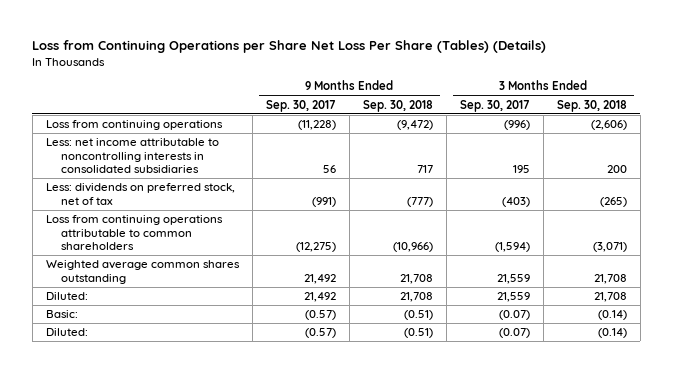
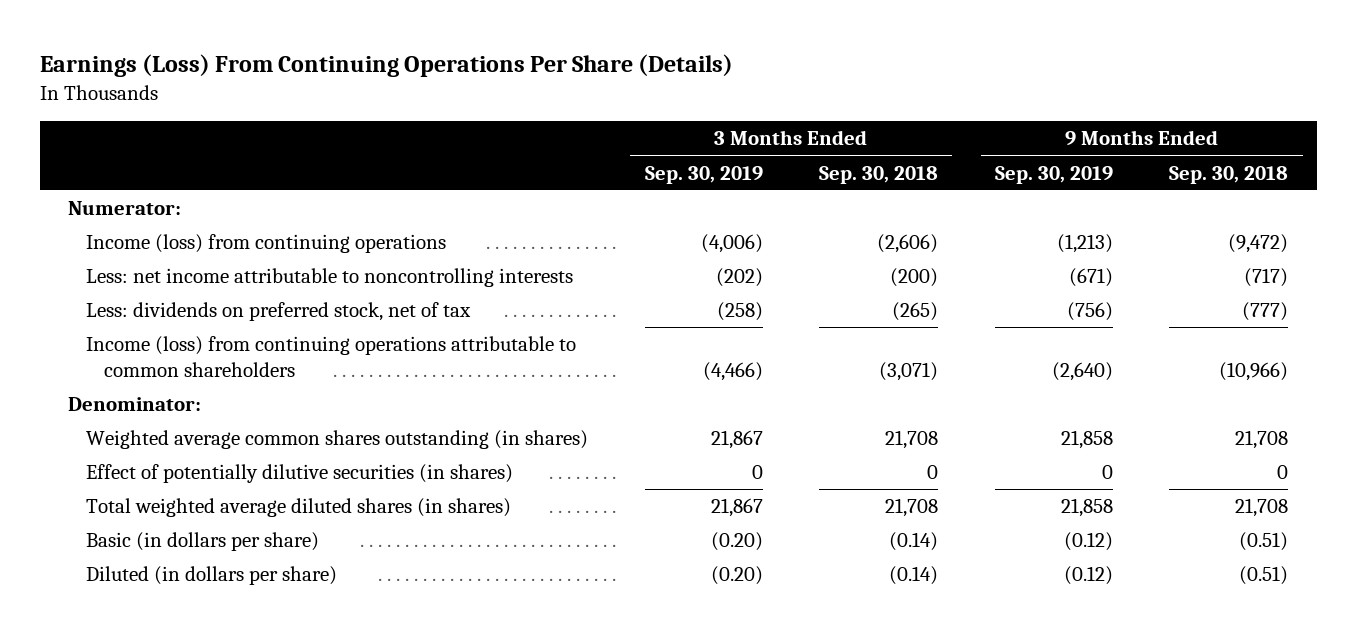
[32,40,547,54] Loss from Continuing Operations per Share Net Loss Per Share (Tables) (Details) -> [39,54,733,78] Earnings (Loss) From Continuing Operations Per Share (Details)
[265,99,336,112] Sep. 30, 2017 -> none
[459,99,530,112] Sep. 30, 2017 -> none
none -> [644,165,763,184] Sep. 30, 2019
none -> [994,165,1113,184] Sep. 30, 2019
none -> [67,201,181,216] Numerator:
[45,120,223,131] Loss from continuing operations -> [86,234,447,254] Income (loss) from continuing operations
[45,138,219,173] Less: net income attributable to noncontrolling interests in consolidated subsidiaries -> [86,268,574,288] Less: net income attributable to noncontrolling interests
[416,164,433,173] 717 -> [1244,268,1289,288] (717)
[606,164,627,173] 200 -> [890,268,939,288] (200)
[45,215,223,250] Loss from continuing operations attributable to common shareholders -> [86,336,577,377] Income (loss) from continuing operations attributable to common shareholders
none -> [67,397,201,412] Denominator:
[45,260,240,284] Weighted average common shares outstanding -> [86,430,589,450] Weighted average common shares outstanding (in shares)
none -> [86,464,514,484] Effect of potentially dilutive securities (in shares)
[45,292,88,301] Diluted: -> [86,498,512,518] Total weighted average diluted shares (in shares)
[45,310,78,319] Basic: -> [86,532,320,552] Basic (in dollars per share)
[45,328,88,337] Diluted: -> [86,566,338,586] Diluted (in dollars per share)

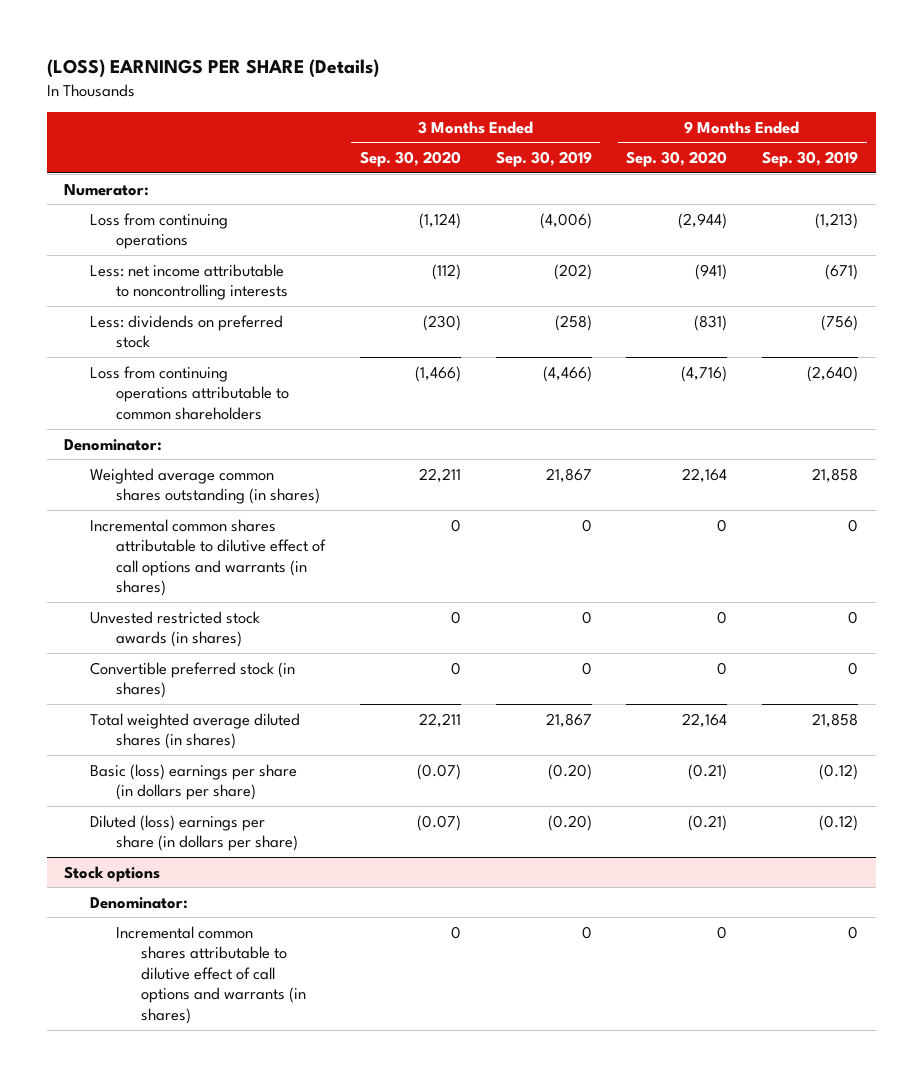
[39,54,733,78] Earnings (Loss) From Continuing Operations Per Share (Details) -> [46,58,379,78] (LOSS) EARNINGS PER SHARE (Details)
[819,165,939,184] Sep. 30, 2018 -> none
[1169,165,1289,184] Sep. 30, 2018 -> none
none -> [359,151,461,168] Sep. 30, 2020
none -> [626,151,728,168] Sep. 30, 2020
[86,234,447,254] Income (loss) from continuing operations -> [90,212,229,250] Loss from continuing operations
[86,302,472,322] Less: dividends on preferred stock, net of tax -> [90,314,284,349] Less: dividends on preferred stock
[86,336,577,377] Income (loss) from continuing operations attributable to common shareholders -> [90,365,289,420] Loss from continuing operations attributable to common shareholders
[86,464,514,484] Effect of potentially dilutive securities (in shares) -> none
none -> [90,518,326,597] Incremental common shares attributable to dilutive effect of call options and warrants (in shares)
none -> [90,610,261,648] Unvested restricted stock awards (in shares)
none -> [90,661,296,699] Convertible preferred stock (in shares)
[86,532,320,552] Basic (in dollars per share) -> [90,763,298,801] Basic (loss) earnings per share (in dollars per share)
[86,566,338,586] Diluted (in dollars per share) -> [90,814,298,852] Diluted (loss) earnings per share (in dollars per share)
none -> [64,865,161,882] Stock options
none -> [90,896,189,909] Denominator:
none -> [115,925,307,1025] Incremental common shares attributable to dilutive effect of call options and warrants (in shares)

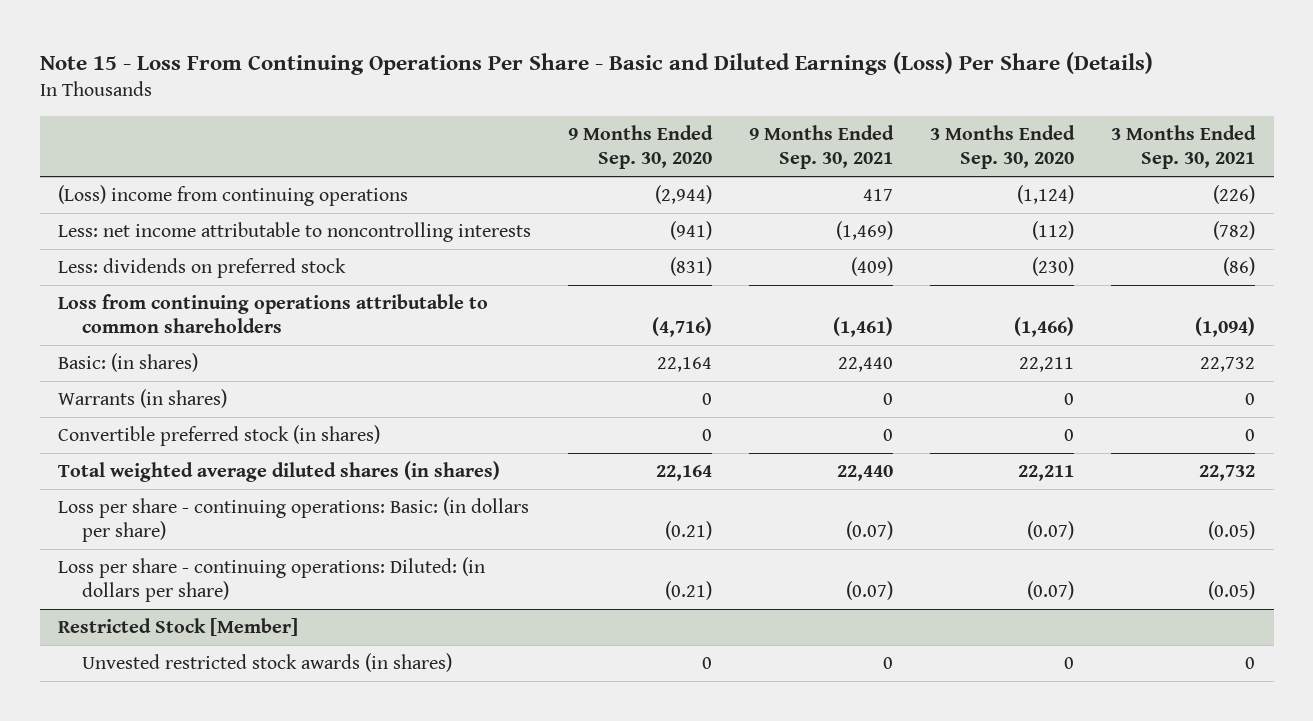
[46,58,379,78] (LOSS) EARNINGS PER SHARE (Details) -> [39,52,1153,76] Note 15 - Loss From Continuing Operations Per Share - Basic and Diluted Earnings (Loss) Per Share (Details)
[495,151,592,168] Sep. 30, 2019 -> none
[762,151,859,168] Sep. 30, 2019 -> none
none -> [749,125,895,170] 9 Months Ended Sep. 30, 2021
none -> [1111,125,1257,170] 3 Months Ended Sep. 30, 2021
[64,183,150,196] Numerator: -> none
[90,212,229,250] Loss from continuing operations -> [58,185,409,207] (Loss) income from continuing operations
[64,438,163,451] Denominator: -> none
[90,610,261,648] Unvested restricted stock awards (in shares) -> none
[90,467,320,505] Weighted average common shares outstanding (in shares) -> [58,353,199,373] Basic: (in shares)
[90,518,326,597] Incremental common shares attributable to dilutive effect of call options and warrants (in shares) -> [58,389,228,409] Warrants (in shares)
[64,865,161,882] Stock options -> none
[90,896,189,909] Denominator: -> none
[115,925,307,1025] Incremental common shares attributable to dilutive effect of call options and warrants (in shares) -> none
[90,763,298,801] Basic (loss) earnings per share (in dollars per share) -> [58,497,530,543] Loss per share - continuing operations: Basic: (in dollars per share)
[90,814,298,852] Diluted (loss) earnings per share (in dollars per share) -> [58,557,486,603] Loss per share - continuing operations: Diluted: (in dollars per share)
none -> [58,618,299,637] Restricted Stock [Member]
none -> [82,653,453,673] Unvested restricted stock awards (in shares)

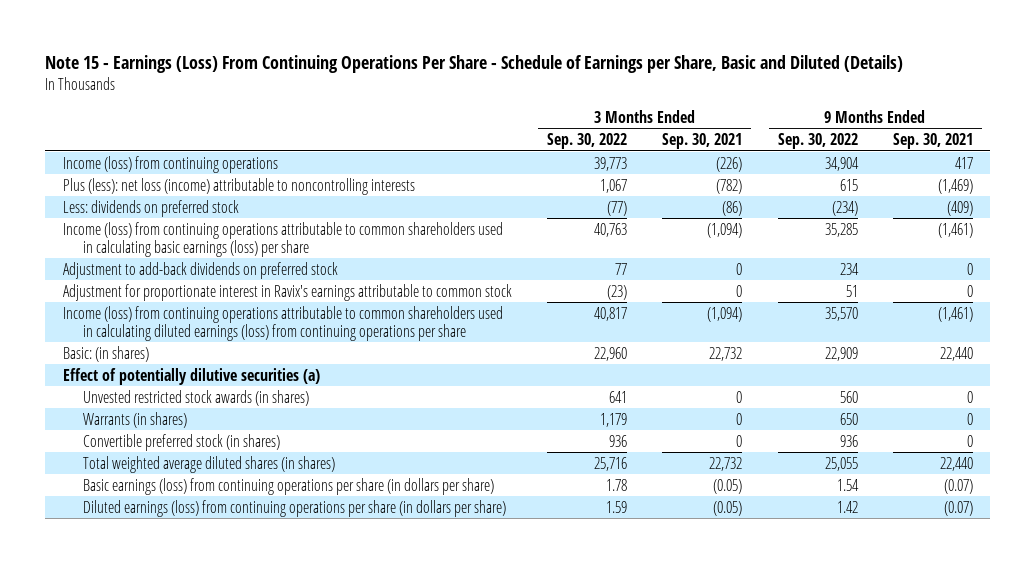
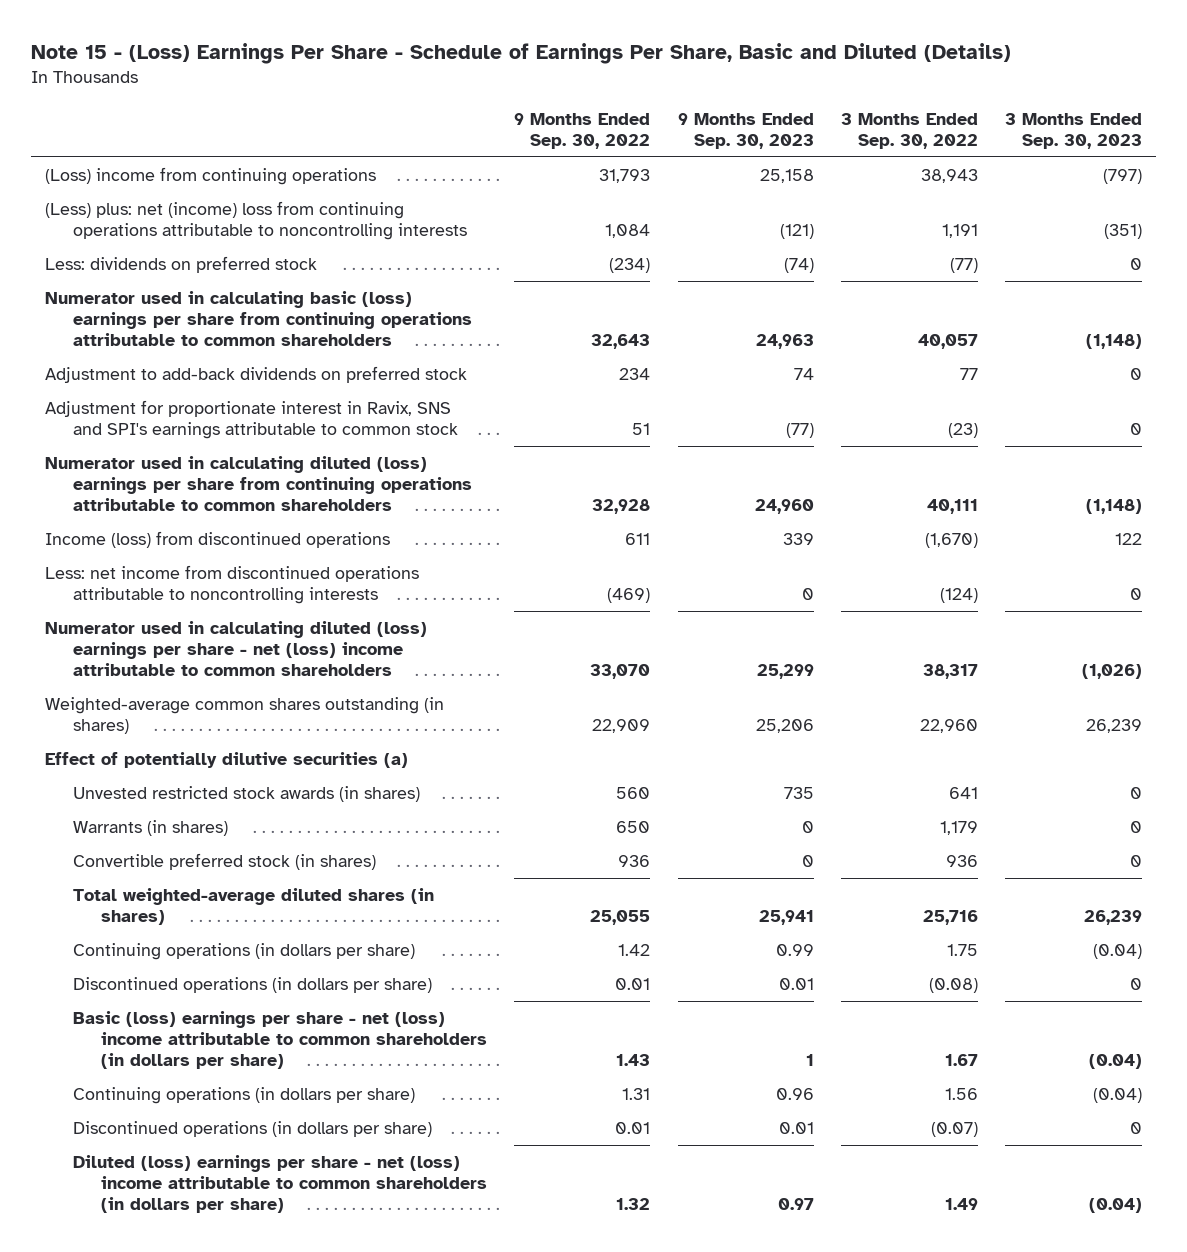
[45,55,904,74] Note 15 - Earnings (Loss) From Continuing Operations Per Share - Schedule of Earnings per Share, Basic and Diluted (Details) -> [31,43,1012,65] Note 15 - (Loss) Earnings Per Share - Schedule of Earnings Per Share, Basic and Diluted (Details)
[662,132,743,149] Sep. 30, 2021 -> none
[892,132,973,149] Sep. 30, 2021 -> none
none -> [677,112,814,149] 9 Months Ended Sep. 30, 2023
none -> [1005,112,1143,149] 3 Months Ended Sep. 30, 2023
[62,155,278,173] Income (loss) from continuing operations -> [45,167,377,186] (Loss) income from continuing operations
[594,156,628,171] 39,773 -> [920,169,978,184] 38,943
[824,156,859,171] 34,904 -> [599,169,651,184] 31,793
[62,177,415,195] Plus (less): net loss (income) attributable to noncontrolling interests -> [45,201,467,241] (Less) plus: net (income) loss from continuing operations attributable to noncontrolling interests
[600,178,628,193] 1,067 -> [941,224,978,239] 1,191
[839,178,858,191] 615 -> [605,224,651,239] 1,084
[62,221,503,257] Income (loss) from continuing operations attributable to common shareholders used in calculating basic earnings (loss) per share -> [45,291,472,347] Numerator used in calculating basic (loss) earnings per share from continuing operations attributable to common shareholders
[594,222,628,237] 40,763 -> [917,334,978,350] 40,057
[824,222,858,237] 35,285 -> [591,334,651,350] 32,643
[62,283,512,301] Adjustment for proportionate interest in Ravix's earnings attributable to common stock -> [45,400,458,440] Adjustment for proportionate interest in Ravix, SNS and SPI's earnings attributable to common stock
[62,305,503,341] Income (loss) from continuing operations attributable to common shareholders used in calculating diluted earnings (loss) from continuing operations per share -> [45,456,472,512] Numerator used in calculating diluted (loss) earnings per share from continuing operations attributable to common shareholders
[594,306,628,321] 40,817 -> [926,499,978,515] 40,111
[824,306,858,321] 35,570 -> [592,499,651,515] 32,928
none -> [45,531,391,549] Income (loss) from discontinued operations
none -> [45,565,420,605] Less: net income from discontinued operations attributable to noncontrolling interests
none -> [45,621,428,677] Numerator used in calculating diluted (loss) earnings per share - net (loss) income attributable to common shareholders
[62,345,149,362] Basic: (in shares) -> [45,697,445,735] Weighted-average common shares outstanding (in shares)
[83,455,336,473] Total weighted average diluted shares (in shares) -> [72,888,434,926] Total weighted-average diluted shares (in shares)
[83,477,495,495] Basic earnings (loss) from continuing operations per share (in dollars per share) -> [72,943,415,961] Continuing operations (in dollars per share)
[606,478,628,491] 1.78 -> [946,944,978,957] 1.75
[836,478,859,491] 1.54 -> [618,944,651,957] 1.42
none -> [72,977,432,994] Discontinued operations (in dollars per share)
none -> [72,1011,487,1070] Basic (loss) earnings per share - net (loss) income attributable to common shareholders (in dollars per share)
[83,499,507,517] Diluted earnings (loss) from continuing operations per share (in dollars per share) -> [72,1087,415,1105] Continuing operations (in dollars per share)
[606,500,628,513] 1.59 -> [944,1088,978,1101] 1.56
[836,500,858,513] 1.42 -> [622,1088,651,1101] 1.31
none -> [72,1121,432,1138] Discontinued operations (in dollars per share)
none -> [72,1155,487,1214] Diluted (loss) earnings per share - net (loss) income attributable to common shareholders (in dollars per share)

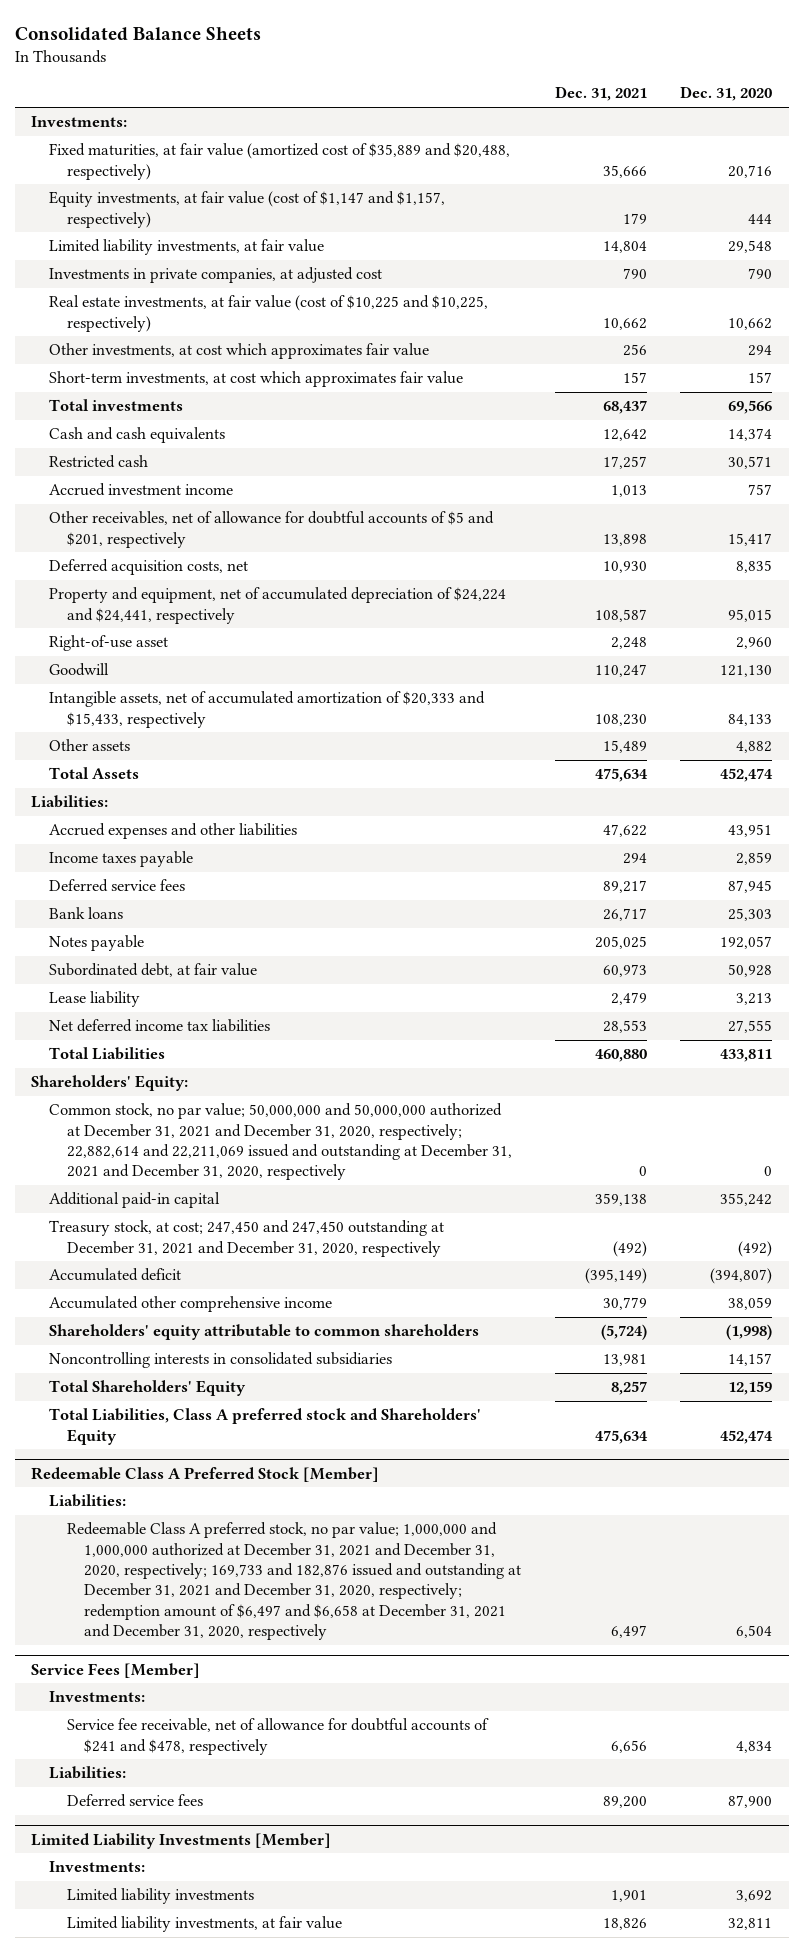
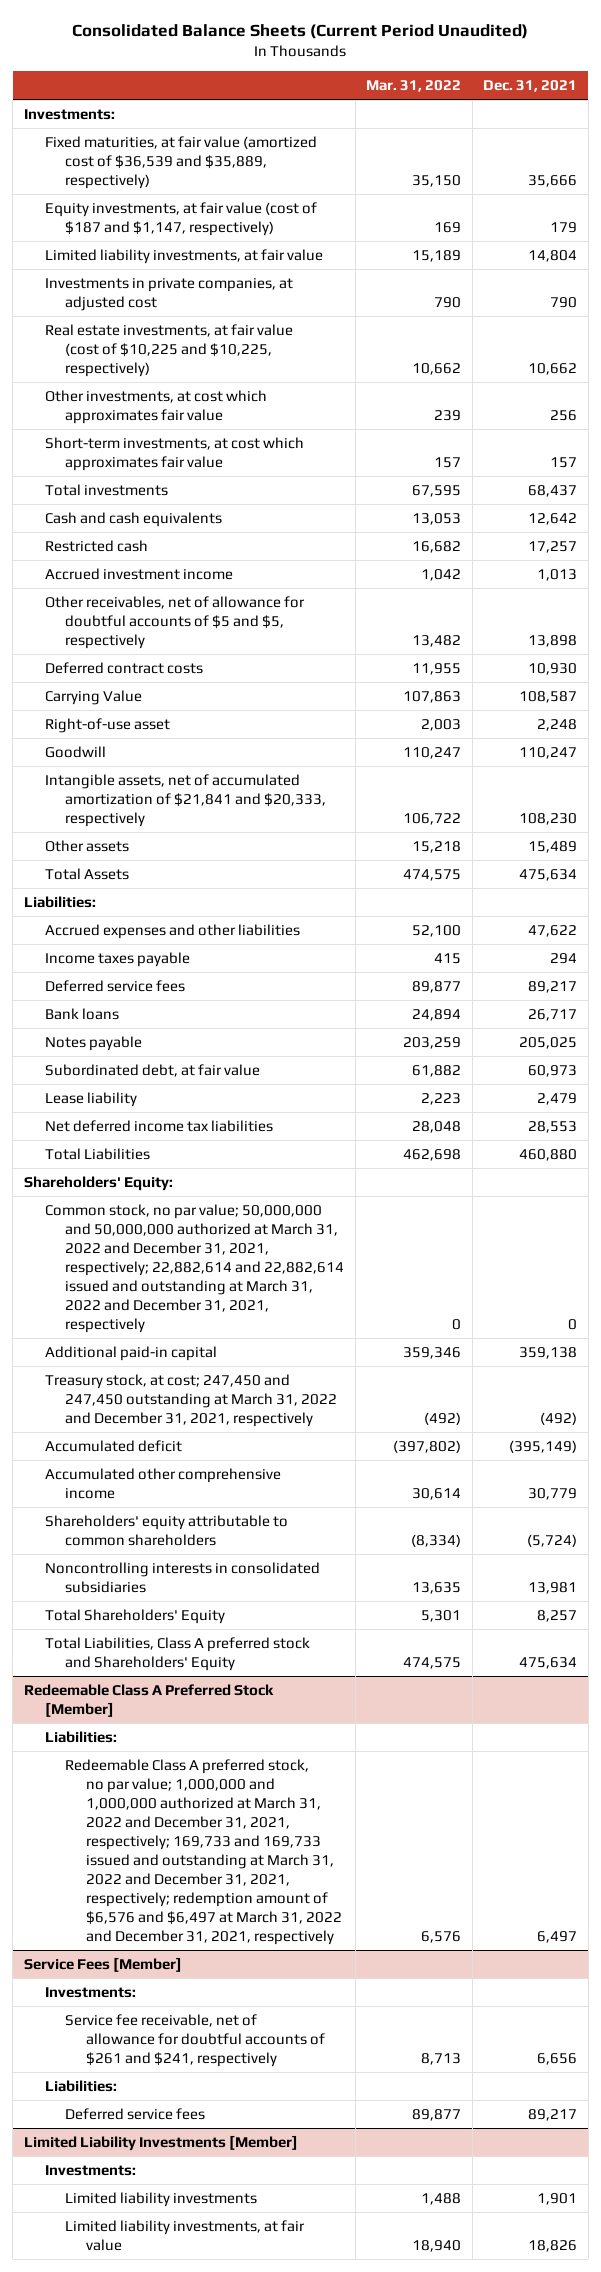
[14,27,261,42] Consolidated Balance Sheets -> [72,24,529,40] Consolidated Balance Sheets (Current Period Unaudited)
[680,86,773,102] Dec. 31, 2020 -> none
none -> [366,80,462,93] Mar. 31, 2022
[48,143,510,180] Fixed maturities, at fair value (amortized cost of $35,889 and $20,488, respectively) -> [44,135,317,189] Fixed maturities, at fair value (amortized cost of $36,539 and $35,889, respectively)
[48,191,445,228] Equity investments, at fair value (cost of $1,147 and $1,157, respectively) -> [44,201,317,236] Equity investments, at fair value (cost of $187 and $1,147, respectively)
[48,511,494,548] Other receivables, net of allowance for doubtful accounts of $5 and $201, respectively -> [44,595,305,649] Other receivables, net of allowance for doubtful accounts of $5 and $5, respectively
[48,559,248,576] Deferred acquisition costs, net -> [44,661,203,674] Deferred contract costs
[48,587,506,624] Property and equipment, net of accumulated depreciation of $24,224 and $24,441, respectively -> [44,689,142,705] Carrying Value
[48,691,485,728] Intangible assets, net of accumulated amortization of $20,333 and $15,433, respectively -> [44,773,327,827] Intangible assets, net of accumulated amortization of $21,841 and $20,333, respectively
[48,1103,512,1181] Common stock, no par value; 50,000,000 and 50,000,000 authorized at December 31, 2021 and December 31, 2020, respectively; 22,882,614 and 22,211,069 issued and outstanding at December 31, 2021 and December 31, 2020, respectively -> [44,1203,345,1333] Common stock, no par value; 50,000,000 and 50,000,000 authorized at March 31, 2022 and December 31, 2021, respectively; 22,882,614 and 22,882,614 issued and outstanding at March 31, 2022 and December 31, 2021, respectively
[48,1220,444,1257] Treasury stock, at cost; 247,450 and 247,450 outstanding at December 31, 2021 and December 31, 2020, respectively -> [44,1373,338,1427] Treasury stock, at cost; 247,450 and 247,450 outstanding at March 31, 2022 and December 31, 2021, respectively
[66,1522,522,1640] Redeemable Class A preferred stock, no par value; 1,000,000 and 1,000,000 authorized at December 31, 2021 and December 31, 2020, respectively; 169,733 and 182,876 issued and outstanding at December 31, 2021 and December 31, 2020, respectively; redemption amount of $6,497 and $6,658 at December 31, 2021 and December 31, 2020, respectively -> [65,1758,342,1945] Redeemable Class A preferred stock, no par value; 1,000,000 and 1,000,000 authorized at March 31, 2022 and December 31, 2021, respectively; 169,733 and 169,733 issued and outstanding at March 31, 2022 and December 31, 2021, respectively; redemption amount of $6,576 and $6,497 at March 31, 2022 and December 31, 2021, respectively
[66,1718,489,1755] Service fee receivable, net of allowance for doubtful accounts of $241 and $478, respectively -> [65,2013,325,2067] Service fee receivable, net of allowance for doubtful accounts of $261 and $241, respectively
[602,1796,647,1809] 89,200 -> [528,2108,578,2121] 89,217

